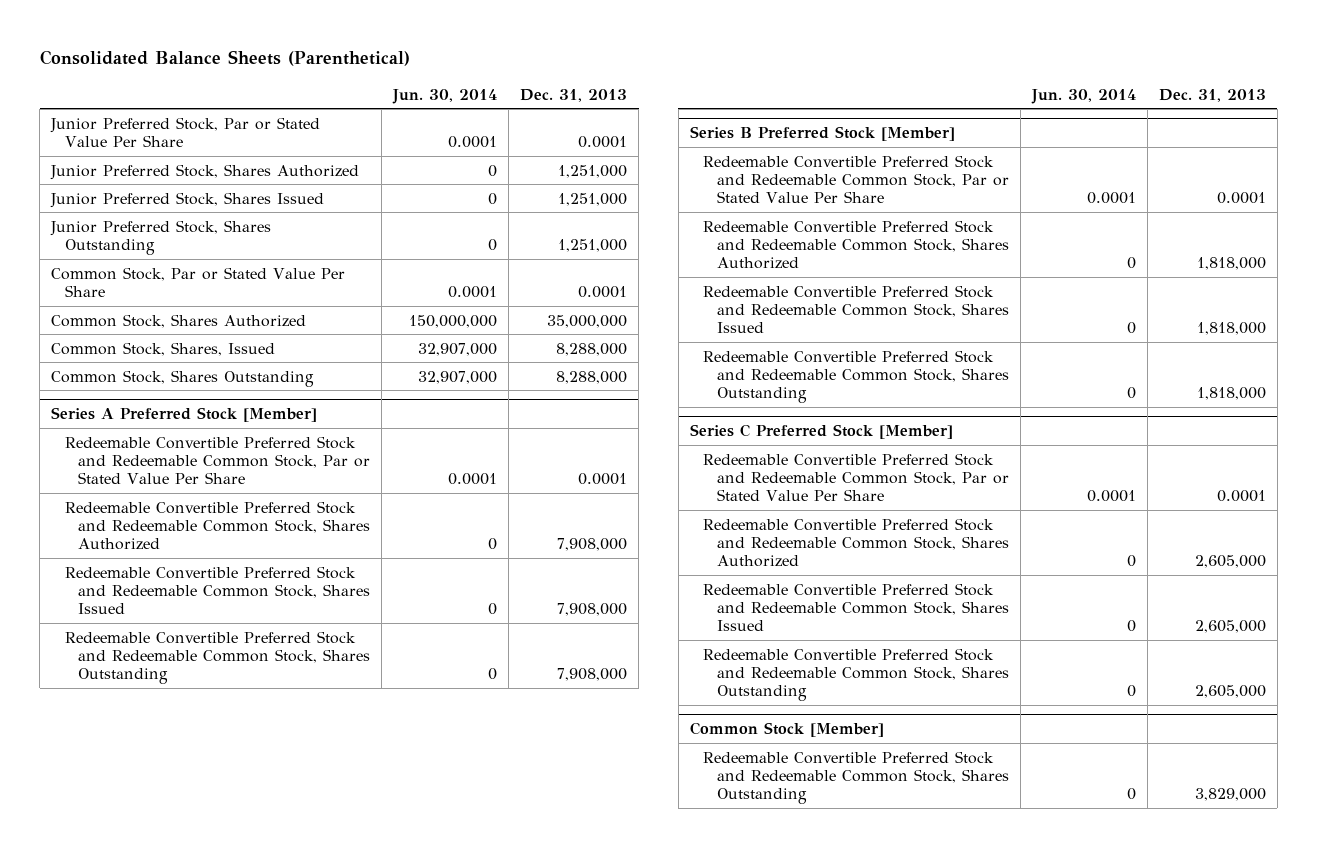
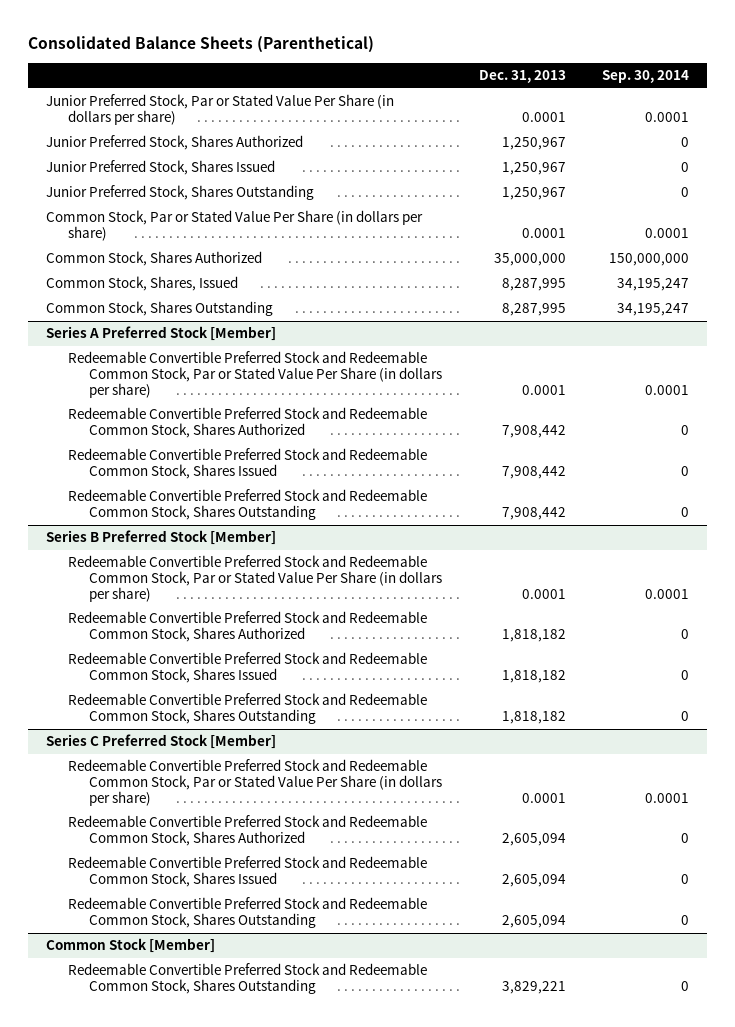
[392,88,498,104] Jun. 30, 2014 -> none
none -> [601,70,689,84] Sep. 30, 2014
[50,116,321,148] Junior Preferred Stock, Par or Stated Value Per Share -> [46,94,395,126] Junior Preferred Stock, Par or Stated Value Per Share (in dollars per share)
[558,164,628,178] 1,251,000 -> [501,137,566,151] 1,250,967
[558,192,628,206] 1,251,000 -> [501,162,566,176] 1,250,967
[558,239,628,253] 1,251,000 -> [501,187,566,201] 1,250,967
[51,266,346,298] Common Stock, Par or Stated Value Per Share -> [46,210,424,242] Common Stock, Par or Stated Value Per Share (in dollars per share)
[556,342,628,356] 8,288,000 -> [501,278,566,292] 8,287,995
[556,370,628,384] 8,288,000 -> [501,303,566,317] 8,287,995
[64,435,371,485] Redeemable Convertible Preferred Stock and Redeemable Common Stock, Par or Stated Value Per Share -> [67,351,443,398] Redeemable Convertible Preferred Stock and Redeemable Common Stock, Par or Stated Value Per Share (in dollars per share)
[557,538,628,552] 7,908,000 -> [501,425,566,439] 7,908,442
[557,603,628,617] 7,908,000 -> [501,466,566,480] 7,908,442
[557,668,628,682] 7,908,000 -> [501,507,566,521] 7,908,442
[703,154,1009,204] Redeemable Convertible Preferred Stock and Redeemable Common Stock, Par or Stated Value Per Share -> [67,555,443,602] Redeemable Convertible Preferred Stock and Redeemable Common Stock, Par or Stated Value Per Share (in dollars per share)
[1196,257,1266,271] 1,818,000 -> [501,629,566,643] 1,818,182
[1196,322,1266,336] 1,818,000 -> [501,670,566,684] 1,818,182
[1196,387,1266,401] 1,818,000 -> [501,711,566,725] 1,818,182
[703,452,1009,502] Redeemable Convertible Preferred Stock and Redeemable Common Stock, Par or Stated Value Per Share -> [67,759,443,806] Redeemable Convertible Preferred Stock and Redeemable Common Stock, Par or Stated Value Per Share (in dollars per share)
[1194,555,1266,569] 2,605,000 -> [501,833,566,847] 2,605,094
[1194,620,1266,634] 2,605,000 -> [501,874,566,888] 2,605,094
[1194,685,1266,699] 2,605,000 -> [501,915,566,929] 2,605,094
[1194,788,1266,802] 3,829,000 -> [501,981,566,995] 3,829,221

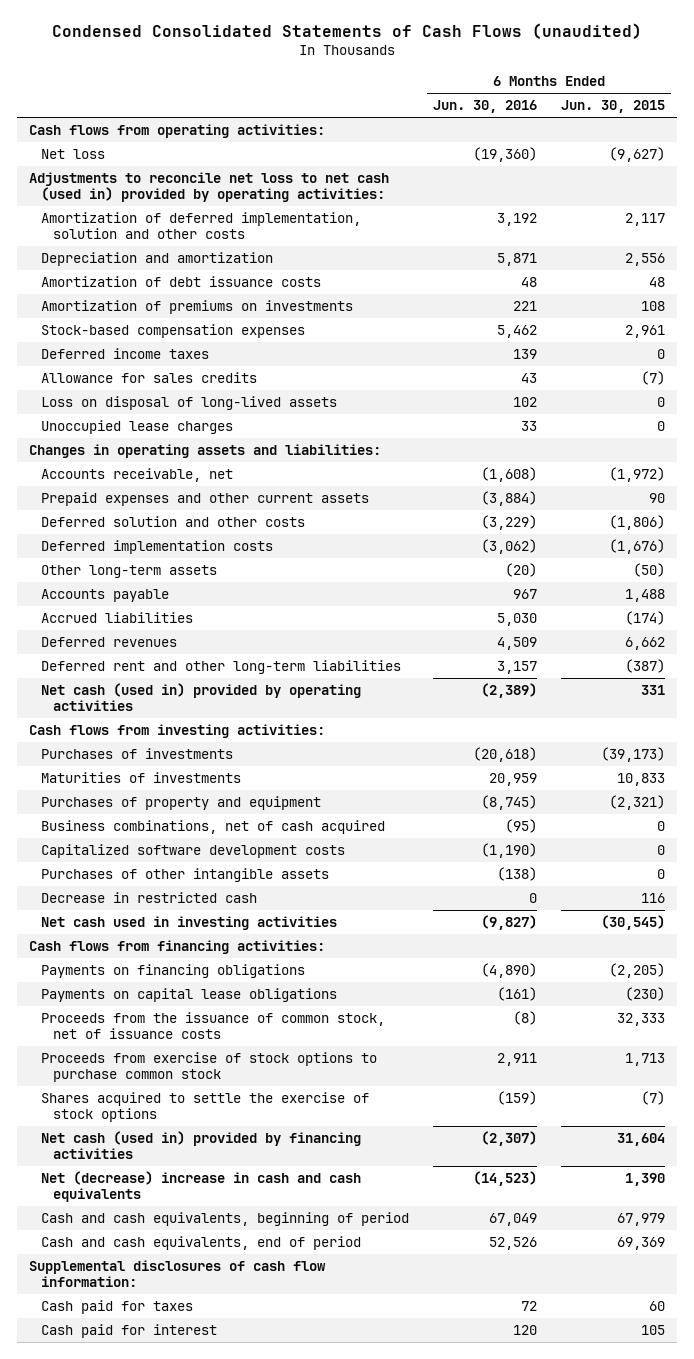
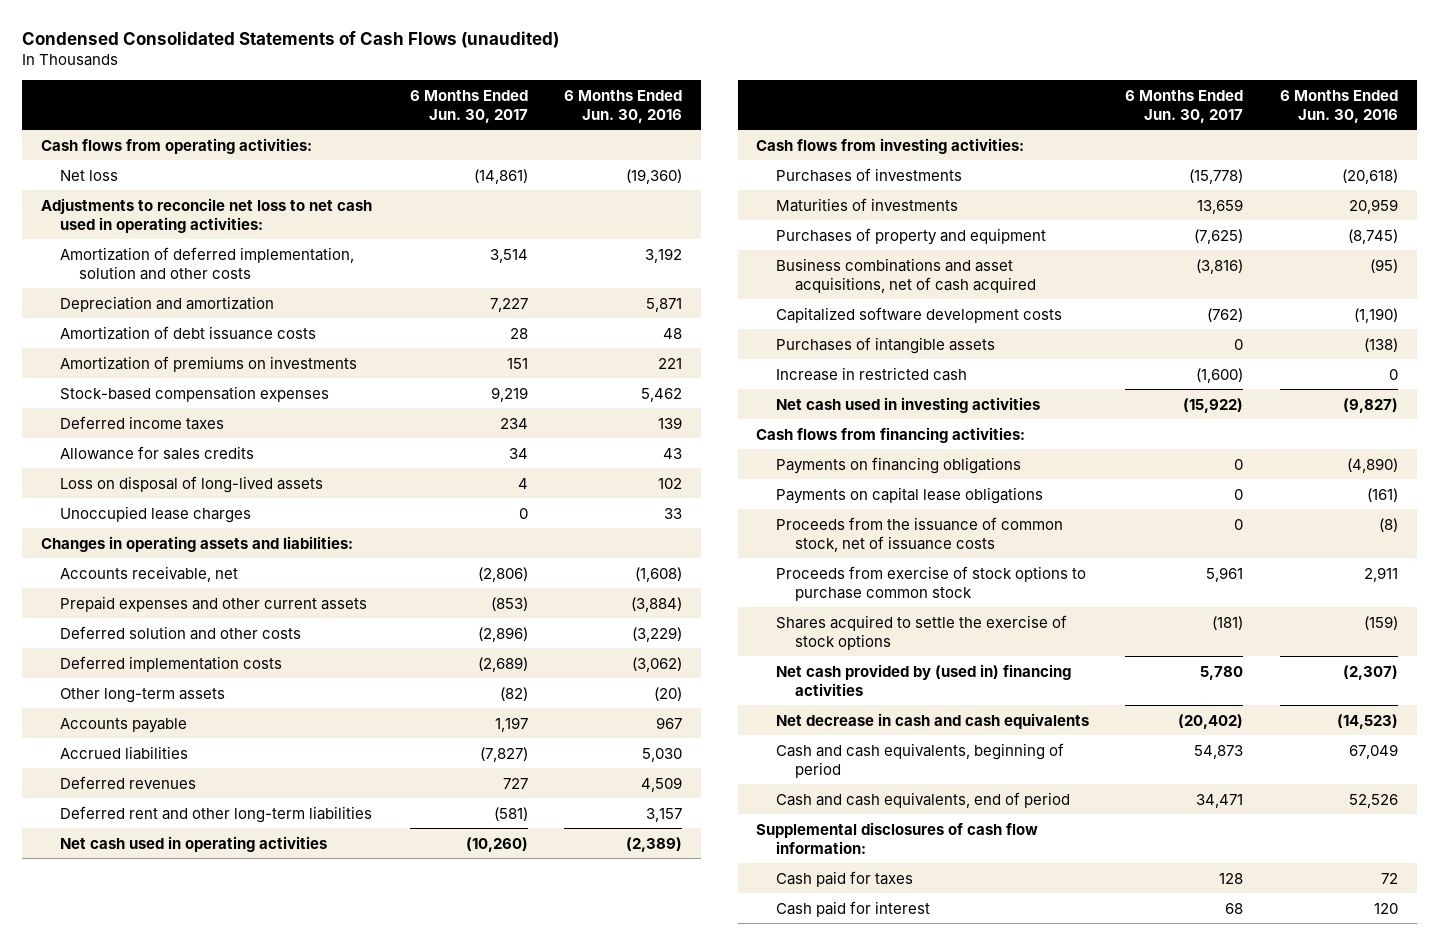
[560,100,665,114] Jun. 30, 2015 -> none
none -> [409,89,528,123] 6 Months Ended Jun. 30, 2017
[28,171,389,203] Adjustments to reconcile net loss to net cash (used in) provided by operating activities: -> [40,197,372,233] Adjustments to reconcile net loss to net cash used in operating activities:
[40,682,361,712] Net cash (used in) provided by operating activities -> [59,835,327,852] Net cash used in operating activities
[40,819,385,834] Business combinations, net of cash acquired -> [775,257,1036,293] Business combinations and asset acquisitions, net of cash acquired
[40,867,329,882] Purchases of other intangible assets -> [775,336,995,354] Purchases of intangible assets
[40,891,257,903] Decrease in restricted cash -> [775,366,967,381] Increase in restricted cash
[40,1130,361,1160] Net cash (used in) provided by financing activities -> [775,663,1071,696] Net cash provided by (used in) financing activities
[40,1170,361,1203] Net (decrease) increase in cash and cash equivalents -> [775,712,1089,729] Net decrease in cash and cash equivalents

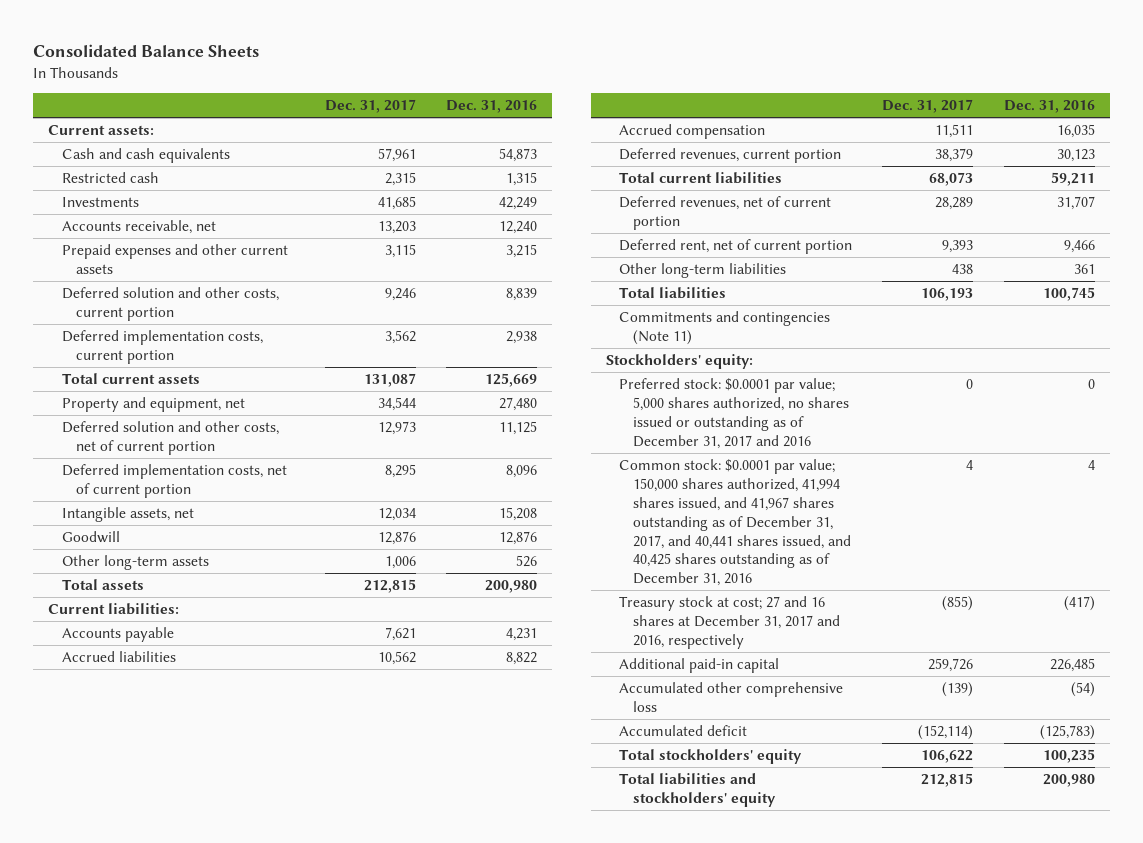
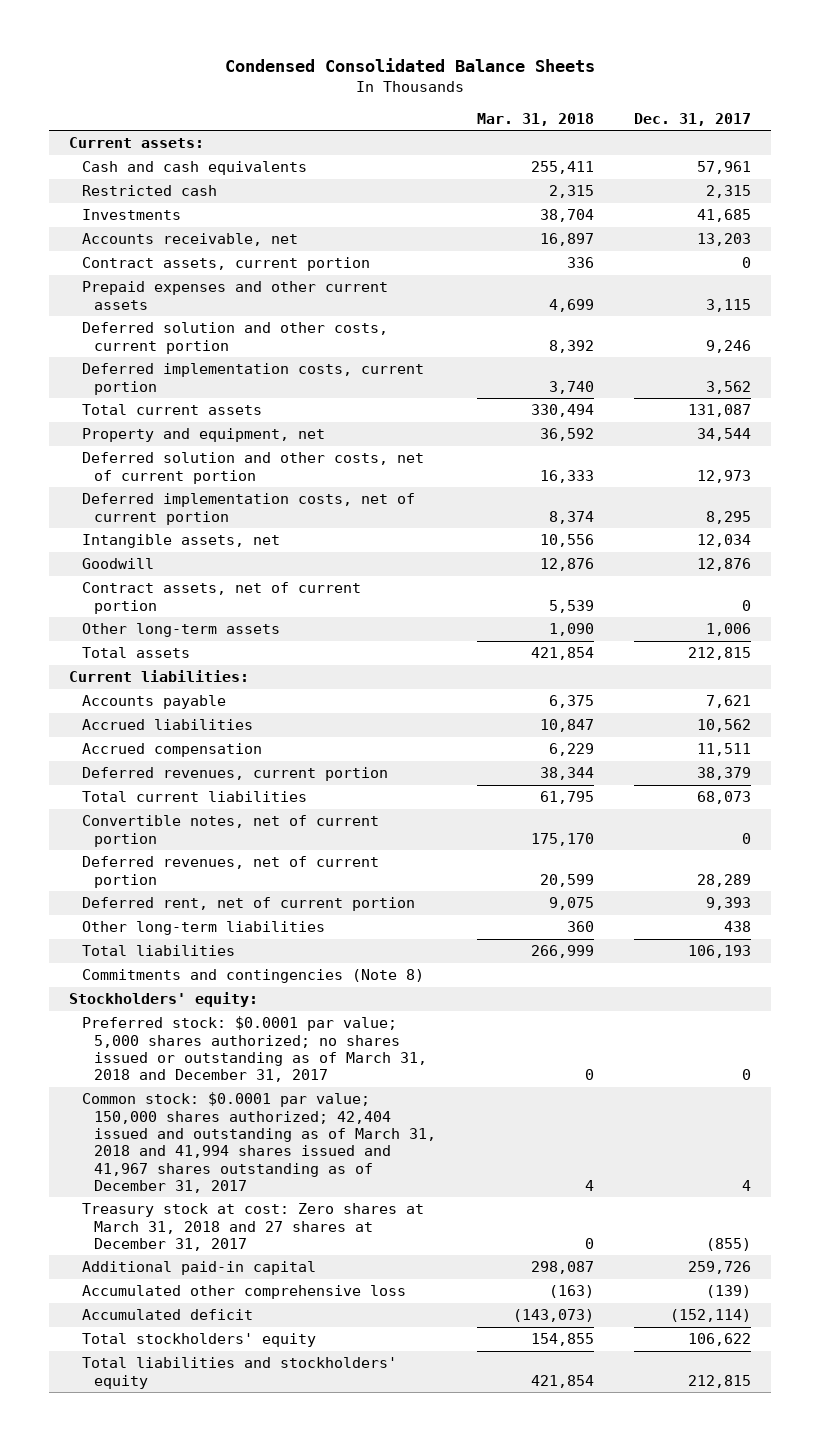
[33,43,260,57] Consolidated Balance Sheets -> [225,57,596,72] Condensed Consolidated Balance Sheets
[446,99,538,113] Dec. 31, 2016 -> none
none -> [476,112,594,126] Mar. 31, 2018
none -> [81,257,370,272] Contract assets, current portion
none -> [81,582,361,614] Contract assets, net of current portion
none -> [81,815,379,847] Convertible notes, net of current portion
[619,311,831,345] Commitments and contingencies (Note 11) -> [81,969,424,984] Commitments and contingencies (Note 8)
[619,378,849,449] Preferred stock: $0.0001 par value; 5,000 shares authorized, no shares issued or outstanding as of December 31, 2017 and 2016 -> [81,1016,428,1083] Preferred stock: $0.0001 par value; 5,000 shares authorized; no shares issued or outstanding as of March 31, 2018 and December 31, 2017
[619,459,851,587] Common stock: $0.0001 par value; 150,000 shares authorized, 41,994 shares issued, and 41,967 shares outstanding as of December 31, 2017, and 40,441 shares issued, and 40,425 shares outstanding as of December 31, 2016 -> [81,1092,437,1194] Common stock: $0.0001 par value; 150,000 shares authorized; 42,404 issued and outstanding as of March 31, 2018 and 41,994 shares issued and 41,967 shares outstanding as of December 31, 2017
[619,596,840,649] Treasury stock at cost; 27 and 16 shares at December 31, 2017 and 2016, respectively -> [81,1203,424,1251] Treasury stock at cost: Zero shares at March 31, 2018 and 27 shares at December 31, 2017

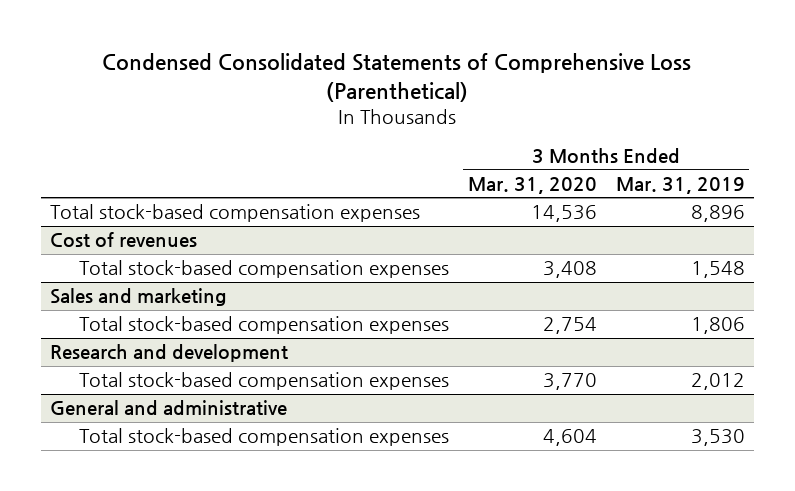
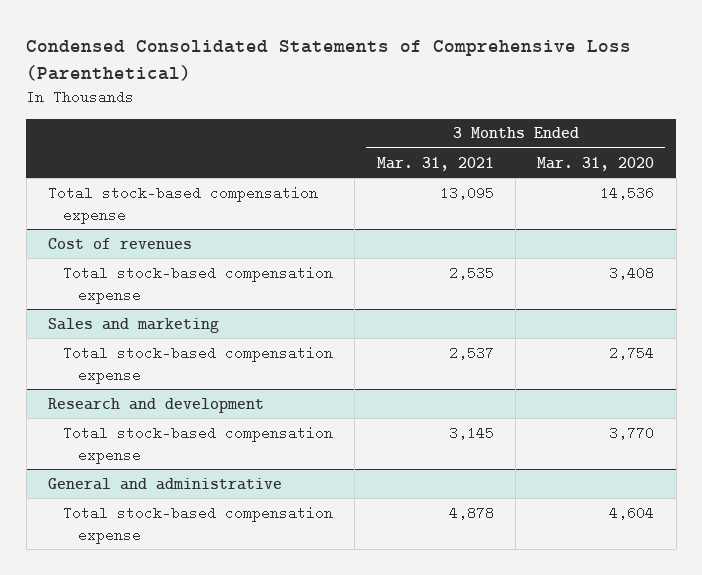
[615,176,745,194] Mar. 31, 2019 -> none
none -> [376,156,494,171] Mar. 31, 2021
[50,204,421,223] Total stock-based compensation expenses -> [48,185,319,224] Total stock-based compensation expense
[78,260,449,279] Total stock-based compensation expenses -> [62,265,333,304] Total stock-based compensation expense
[78,316,449,335] Total stock-based compensation expenses -> [62,345,333,384] Total stock-based compensation expense
[78,372,449,391] Total stock-based compensation expenses -> [62,425,333,464] Total stock-based compensation expense
[78,428,449,447] Total stock-based compensation expenses -> [62,505,333,544] Total stock-based compensation expense

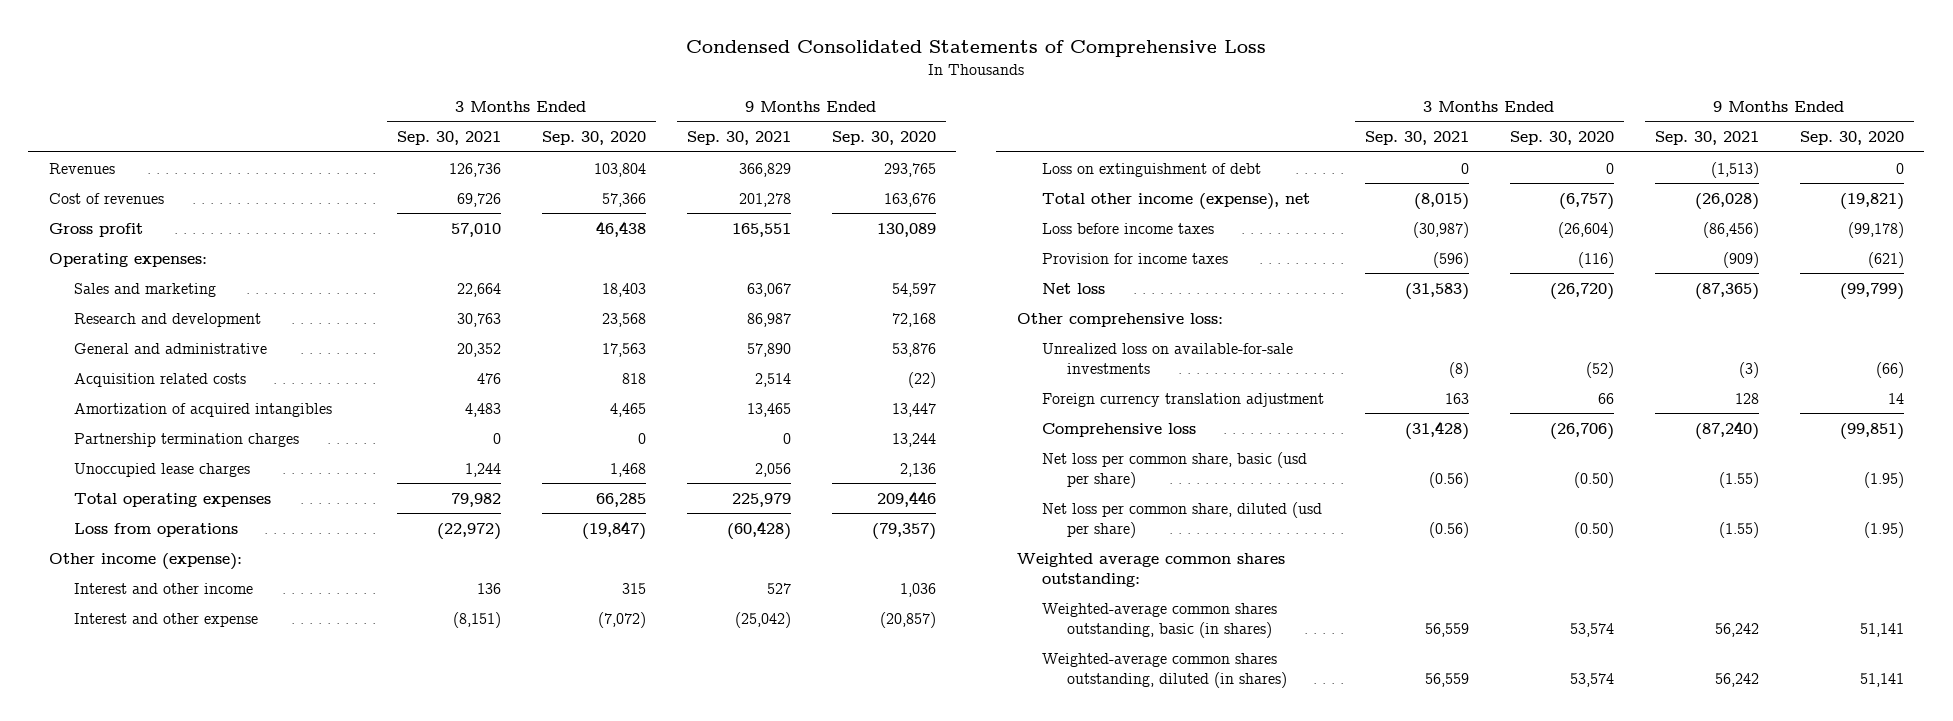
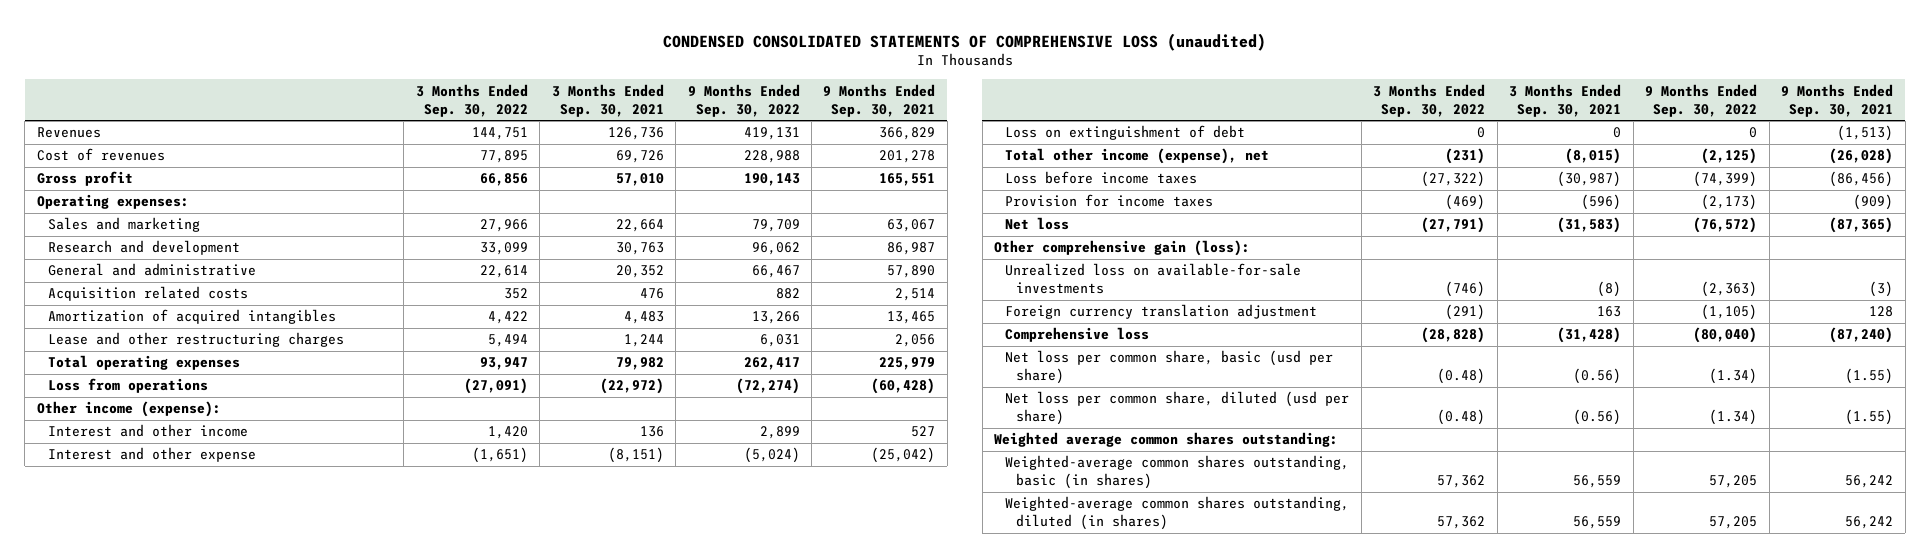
[686,40,1267,58] Condensed Consolidated Statements of Comprehensive Loss -> [662,32,1266,51] CONDENSED CONSOLIDATED STATEMENTS OF COMPREHENSIVE LOSS (unaudited)
[541,131,646,146] Sep. 30, 2020 -> none
[831,131,936,146] Sep. 30, 2020 -> none
none -> [415,83,528,117] 3 Months Ended Sep. 30, 2022
none -> [687,83,800,117] 9 Months Ended Sep. 30, 2022
[73,432,299,447] Partnership termination charges -> none
[73,462,250,477] Unoccupied lease charges -> [47,332,344,348] Lease and other restructuring charges
[1016,312,1223,327] Other comprehensive loss: -> [994,240,1251,257] Other comprehensive gain (loss):

